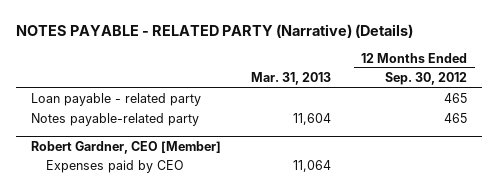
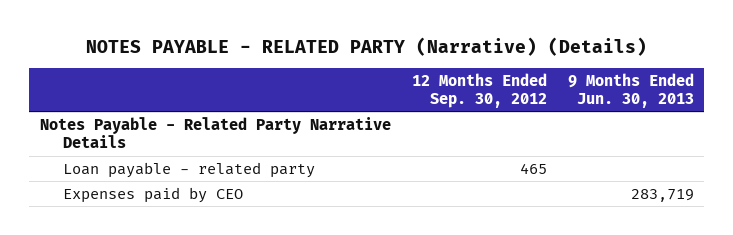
[251,72,332,86] Mar. 31, 2013 -> none
none -> [567,72,694,109] 9 Months Ended Jun. 30, 2013
none -> [39,116,391,149] Notes Payable - Related Party Narrative Details
[31,113,200,127] Notes payable-related party -> none
[31,140,222,154] Robert Gardner, CEO [Member] -> none
[46,160,185,174] Expenses paid by CEO -> none
none -> [63,186,244,203] Expenses paid by CEO

